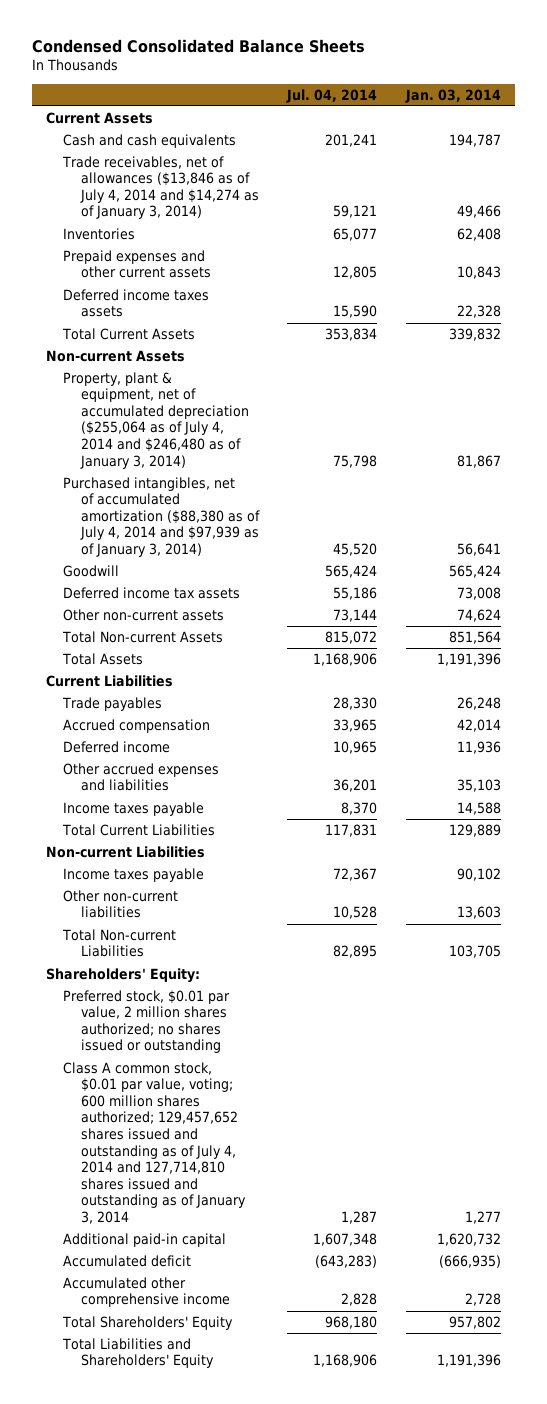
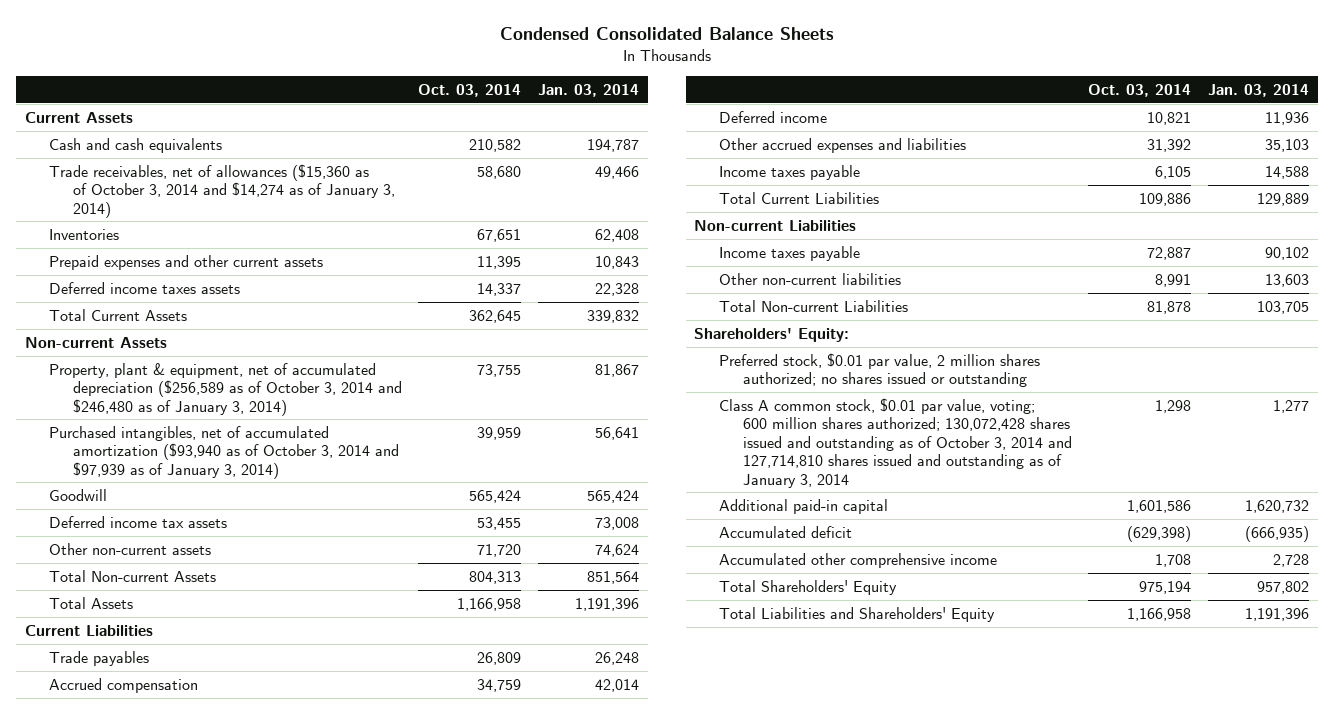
[286,88,378,103] Jul. 04, 2014 -> none
none -> [418,83,522,97] Oct. 03, 2014
[62,155,259,220] Trade receivables, net of allowances ($13,846 as of July 4, 2014 and $14,274 as of January 3, 2014) -> [48,163,395,218] Trade receivables, net of allowances ($15,360 as of October 3, 2014 and $14,274 as of January 3, 2014)
[63,371,249,469] Property, plant & equipment, net of accumulated depreciation ($255,064 as of July 4, 2014 and $246,480 as of January 3, 2014) -> [48,362,402,416] Property, plant & equipment, net of accumulated depreciation ($256,589 as of October 3, 2014 and $246,480 as of January 3, 2014)
[63,476,260,557] Purchased intangibles, net of accumulated amortization ($88,380 as of July 4, 2014 and $97,939 as of January 3, 2014) -> [48,425,399,479] Purchased intangibles, net of accumulated amortization ($93,940 as of October 3, 2014 and $97,939 as of January 3, 2014)
[63,1061,246,1224] Class A common stock, $0.01 par value, voting; 600 million shares authorized; 129,457,652 shares issued and outstanding as of July 4, 2014 and 127,714,810 shares issued and outstanding as of January 3, 2014 -> [718,397,1072,488] Class A common stock, $0.01 par value, voting; 600 million shares authorized; 130,072,428 shares issued and outstanding as of October 3, 2014 and 127,714,810 shares issued and outstanding as of January 3, 2014

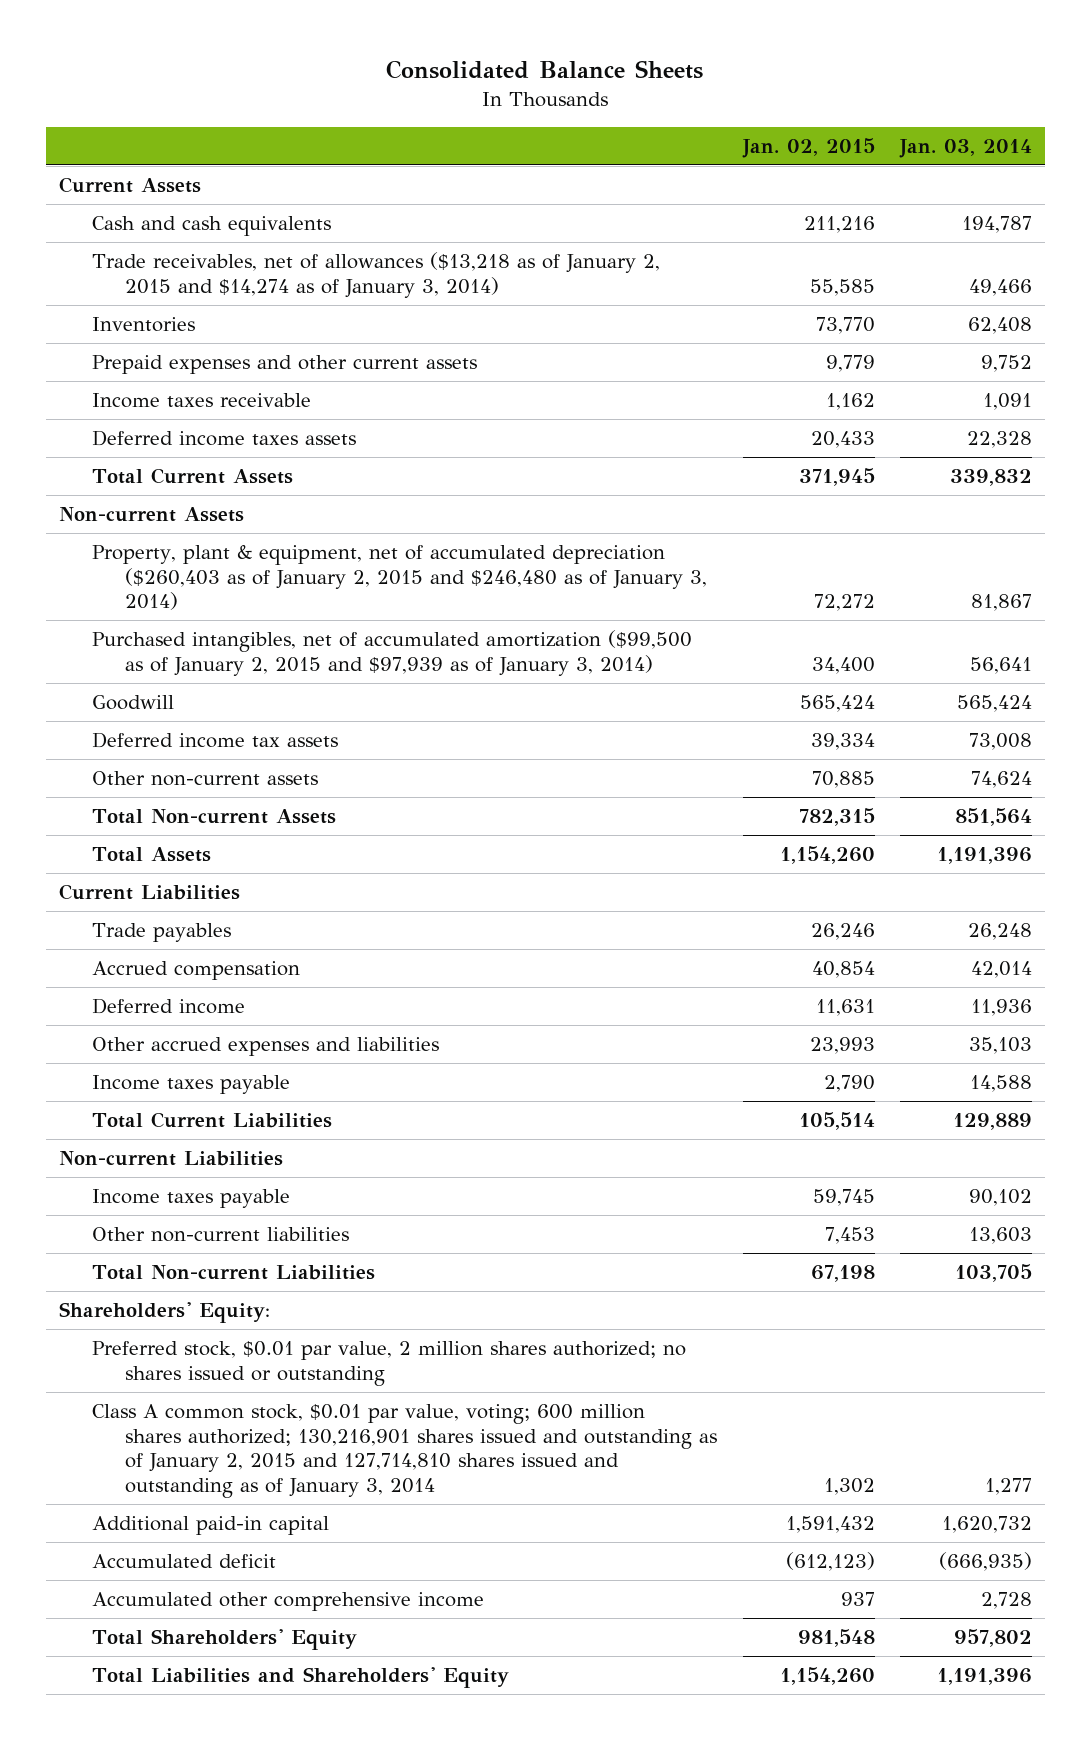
[499,27,834,41] Condensed Consolidated Balance Sheets -> [386,59,704,79] Consolidated Balance Sheets
[418,83,522,97] Oct. 03, 2014 -> none
none -> [741,137,875,158] Jan. 02, 2015
[48,163,395,218] Trade receivables, net of allowances ($15,360 as of October 3, 2014 and $14,274 as of January 3, 2014) -> [91,252,660,298] Trade receivables, net of allowances ($13,218 as of January 2, 2015 and $14,274 as of January 3, 2014)
[595,255,640,269] 10,843 -> [981,355,1033,373] 9,752
none -> [91,393,311,409] Income taxes receivable
[48,362,402,416] Property, plant & equipment, net of accumulated depreciation ($256,589 as of October 3, 2014 and $246,480 as of January 3, 2014) -> [91,544,707,611] Property, plant & equipment, net of accumulated depreciation ($260,403 as of January 2, 2015 and $246,480 as of January 3, 2014)
[48,425,399,479] Purchased intangibles, net of accumulated amortization ($93,940 as of October 3, 2014 and $97,939 as of January 3, 2014) -> [91,630,692,676] Purchased intangibles, net of accumulated amortization ($99,500 as of January 2, 2015 and $97,939 as of January 3, 2014)
[718,397,1072,488] Class A common stock, $0.01 par value, voting; 600 million shares authorized; 130,072,428 shares issued and outstanding as of October 3, 2014 and 127,714,810 shares issued and outstanding as of January 3, 2014 -> [91,1404,717,1499] Class A common stock, $0.01 par value, voting; 600 million shares authorized; 130,216,901 shares issued and outstanding as of January 2, 2015 and 127,714,810 shares issued and outstanding as of January 3, 2014

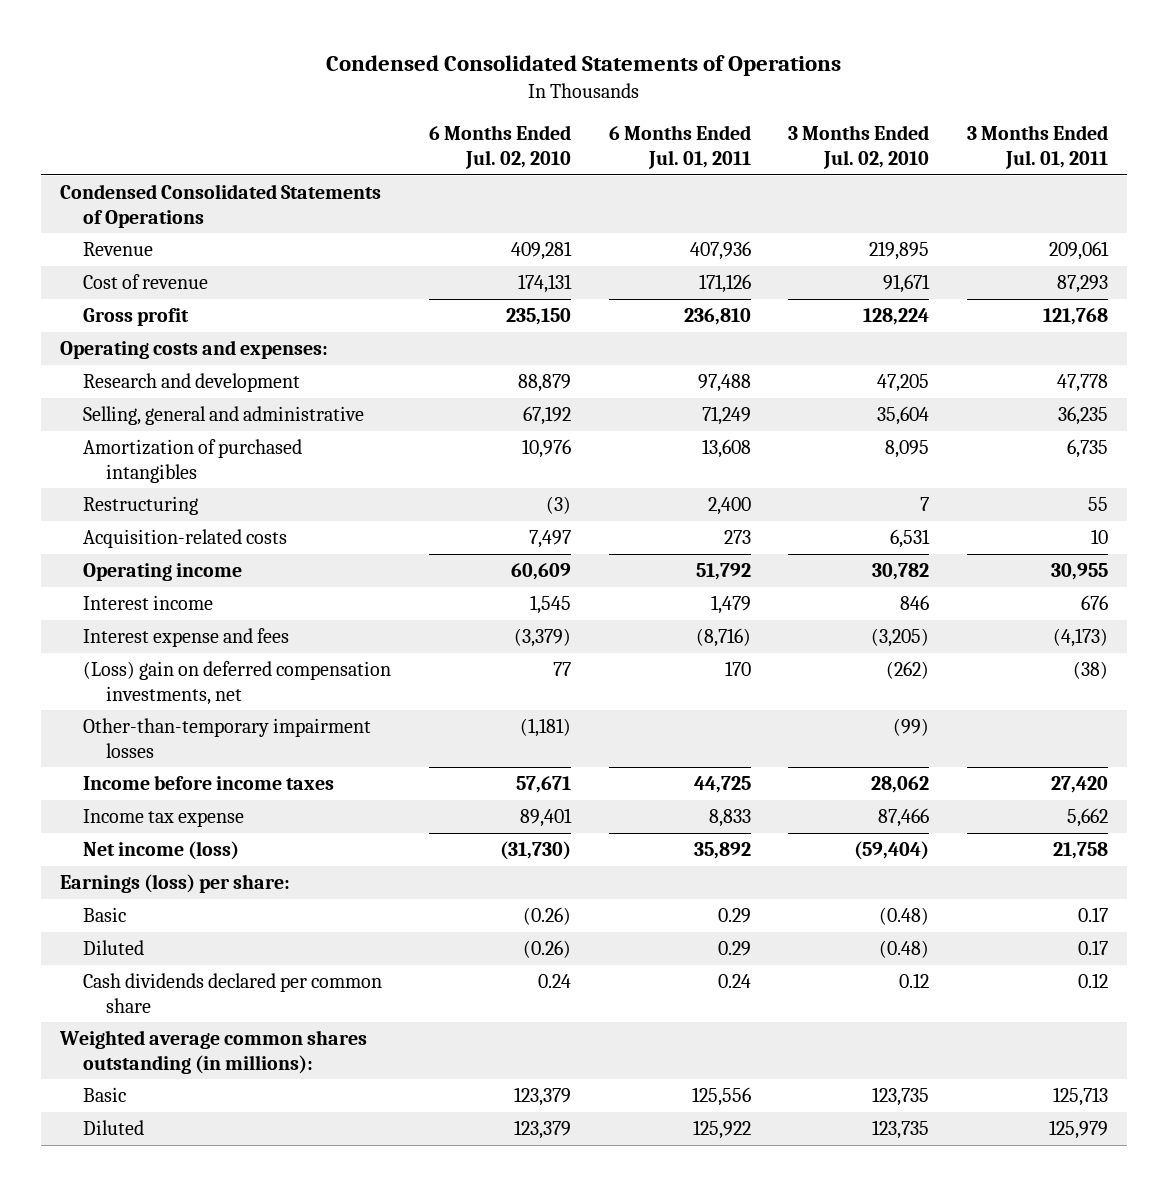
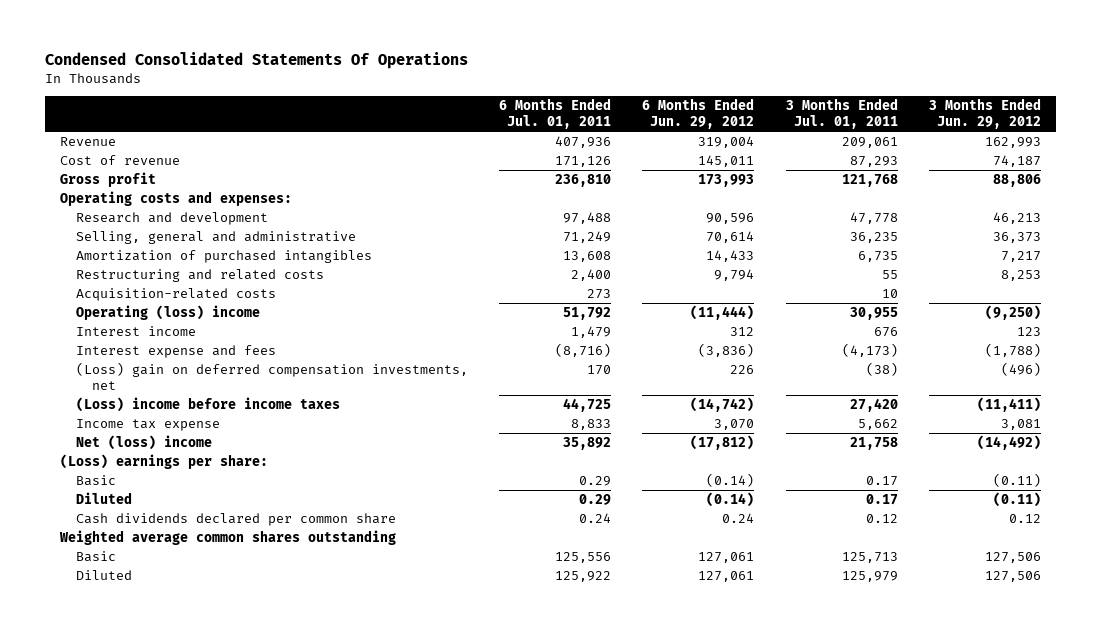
[326,55,842,77] Condensed Consolidated Statements of Operations -> [44,51,468,69] Condensed Consolidated Statements Of Operations
[428,125,571,169] 6 Months Ended Jul. 02, 2010 -> none
[788,125,930,169] 3 Months Ended Jul. 02, 2010 -> none
none -> [642,98,755,129] 6 Months Ended Jun. 29, 2012
none -> [928,98,1041,129] 3 Months Ended Jun. 29, 2012
[60,183,382,228] Condensed Consolidated Statements of Operations -> none
[83,495,199,515] Restructuring -> [76,269,325,283] Restructuring and related costs
[83,562,243,581] Operating income -> [76,305,261,321] Operating (loss) income
[83,717,372,758] Other-than-temporary impairment losses -> none
[83,774,335,790] Income before income taxes -> [76,397,341,413] (Loss) income before income taxes
[83,840,240,860] Net income (loss) -> [76,435,213,451] Net (loss) income
[60,873,291,893] Earnings (loss) per share: -> [60,454,269,470] (Loss) earnings per share:
[59,1029,368,1074] Weighted average common shares outstanding (in millions): -> [59,530,397,546] Weighted average common shares outstanding

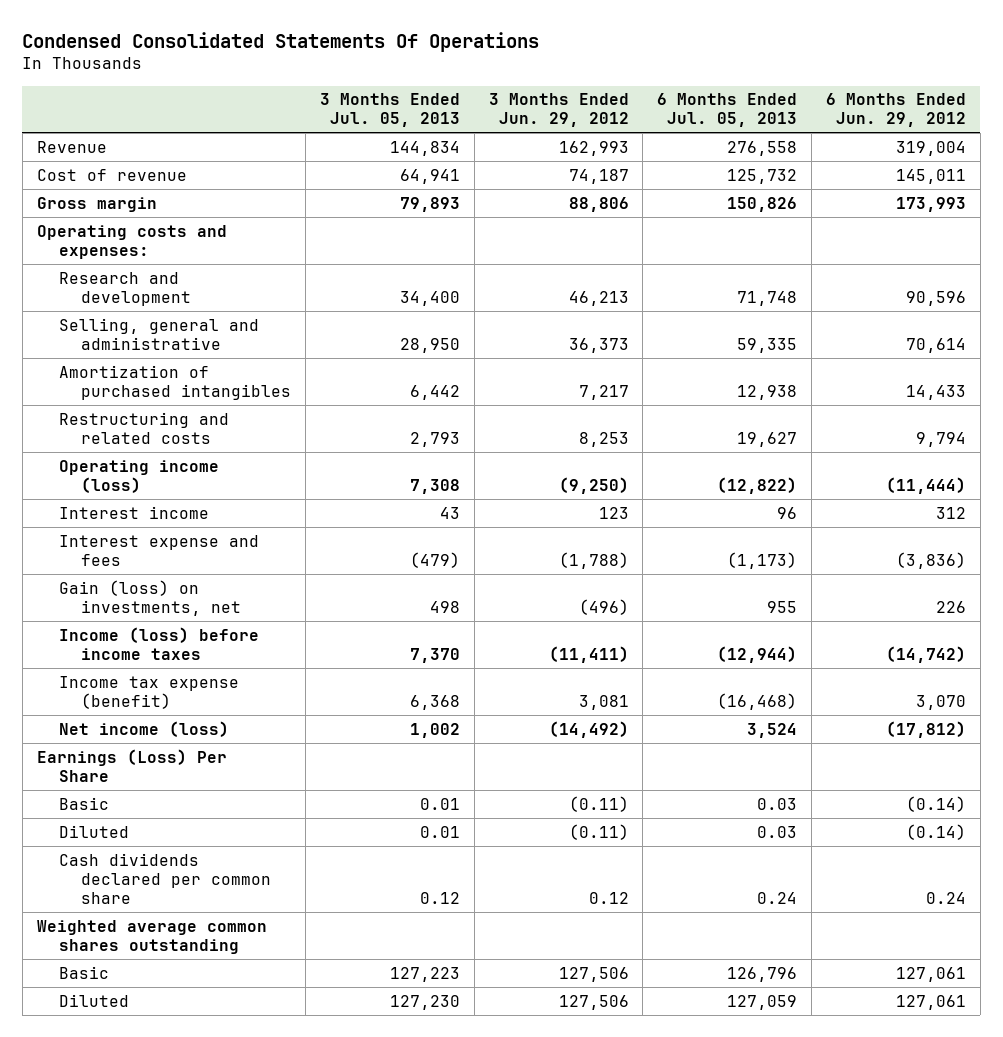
[499,98,612,129] 6 Months Ended Jul. 01, 2011 -> none
[785,98,898,129] 3 Months Ended Jul. 01, 2011 -> none
none -> [320,93,461,128] 3 Months Ended Jul. 05, 2013
none -> [657,93,798,128] 6 Months Ended Jul. 05, 2013
[60,172,157,188] Gross profit -> [36,196,157,212] Gross margin
[76,288,277,302] Acquisition-related costs -> none
[76,305,261,321] Operating (loss) income -> [59,459,220,493] Operating income (loss)
[76,362,469,391] (Loss) gain on deferred compensation investments, net -> [59,579,242,616] Gain (loss) on investments, net
[76,397,341,413] (Loss) income before income taxes -> [59,626,260,660] Income (loss) before income taxes
[76,419,221,432] Income tax expense -> [59,675,240,709] Income tax expense (benefit)
[76,435,213,451] Net (loss) income -> [59,720,230,737] Net income (loss)
[60,454,269,470] (Loss) earnings per share: -> [36,748,227,782] Earnings (Loss) Per Share

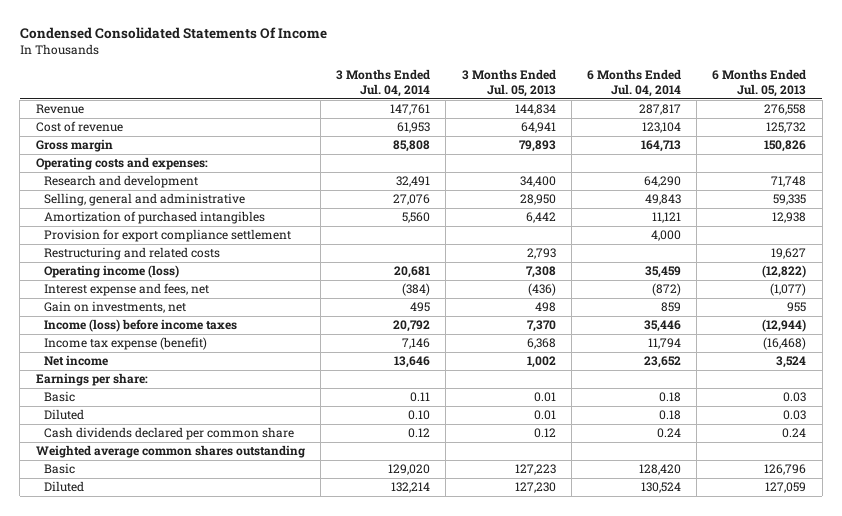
[22,31,540,52] Condensed Consolidated Statements Of Operations -> [19,27,327,40] Condensed Consolidated Statements Of Income
[488,93,629,128] 3 Months Ended Jun. 29, 2012 -> none
[825,93,966,128] 6 Months Ended Jun. 29, 2012 -> none
none -> [336,69,431,97] 3 Months Ended Jul. 04, 2014
none -> [586,69,681,97] 6 Months Ended Jul. 04, 2014
none -> [43,229,291,243] Provision for export compliance settlement
[59,505,210,519] Interest income -> none
[59,534,260,566] Interest expense and fees -> [43,283,209,297] Interest expense and fees, net
[410,551,461,568] (479) -> [527,283,556,297] (436)
[727,551,798,569] (1,173) -> [770,283,807,297] (1,077)
[59,579,242,616] Gain (loss) on investments, net -> [43,301,186,314] Gain on investments, net
[59,720,230,737] Net income (loss) -> [43,355,108,367] Net income
[36,748,227,782] Earnings (Loss) Per Share -> [35,373,148,387] Earnings per share:

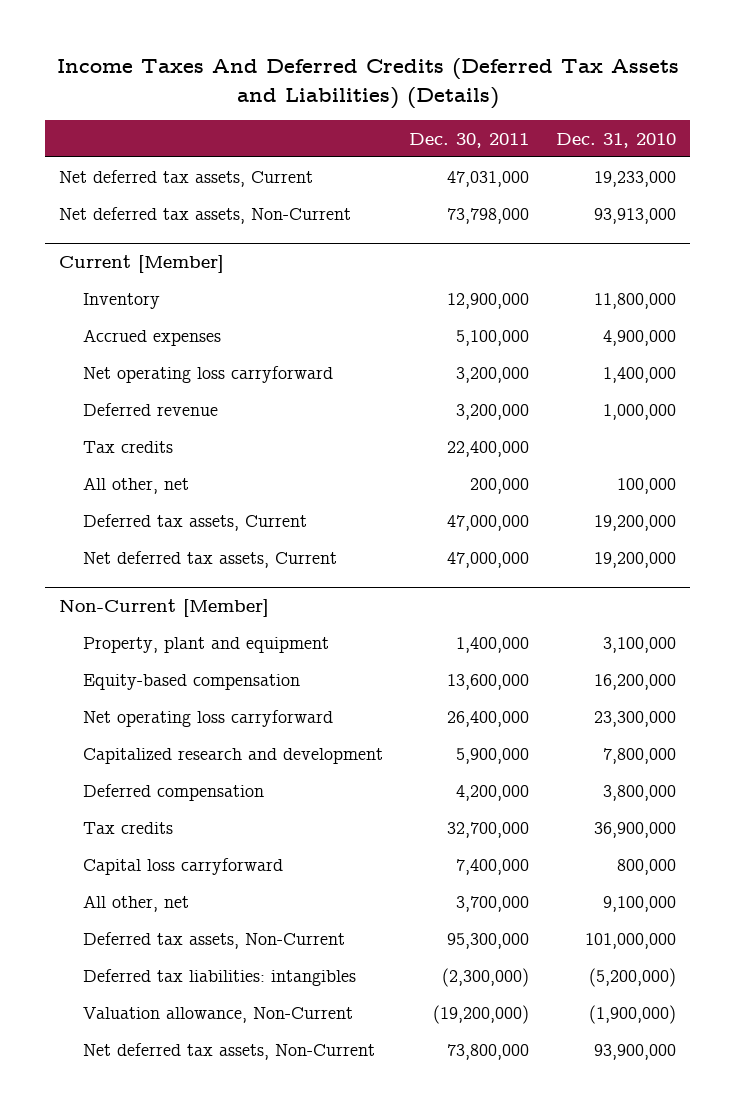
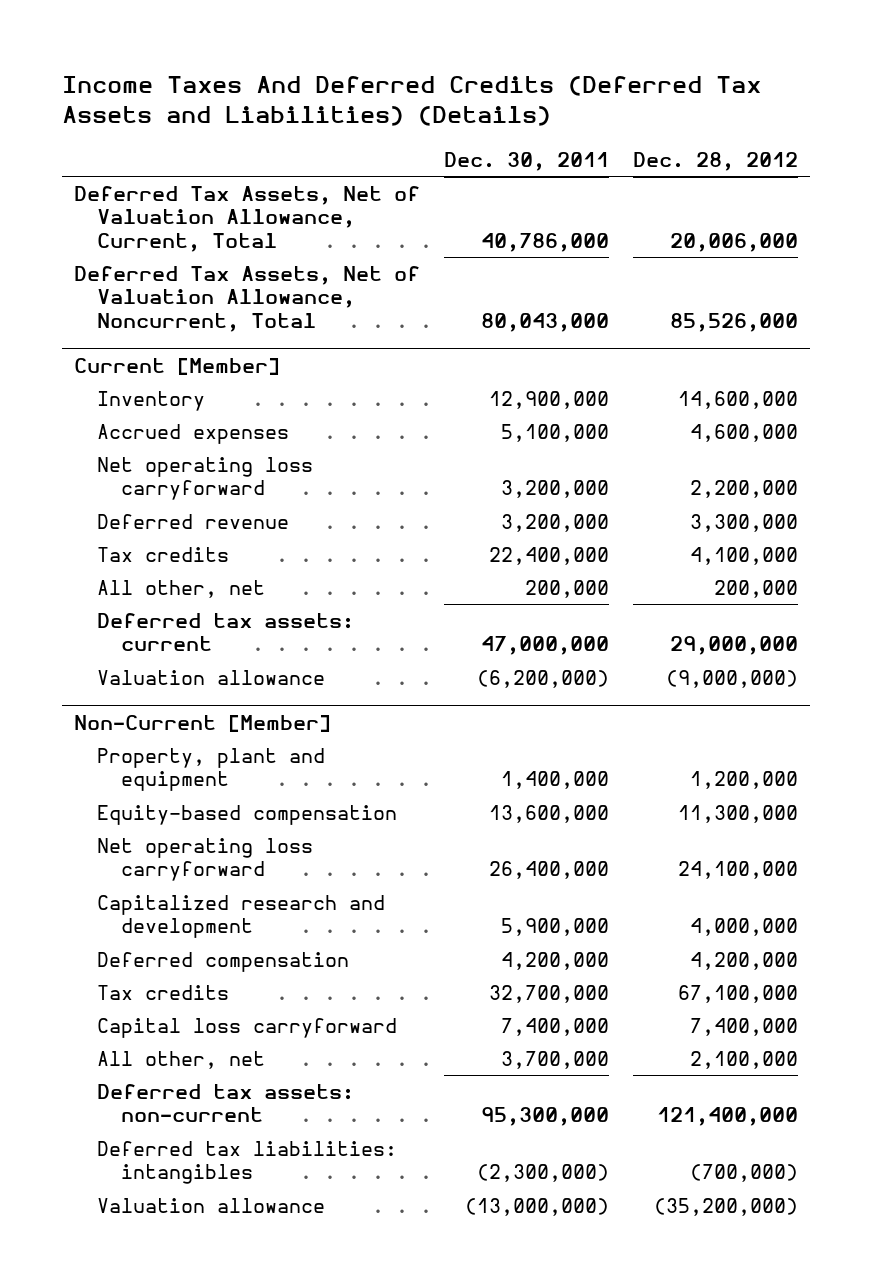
[556,132,677,148] Dec. 31, 2010 -> none
none -> [632,152,798,172] Dec. 28, 2012
[58,169,313,187] Net deferred tax assets, Current -> [74,186,421,252] Deferred Tax Assets, Net of Valuation Allowance, Current, Total
[447,170,530,187] 47,031,000 -> [481,232,610,252] 40,786,000
[58,206,351,224] Net deferred tax assets, Non-Current -> [74,266,421,332] Deferred Tax Assets, Net of Valuation Allowance, Noncurrent, Total
[447,207,530,224] 73,798,000 -> [481,312,610,332] 80,043,000
[82,550,337,568] Net deferred tax assets, Current -> none
[82,513,307,531] Deferred tax assets, Current -> [97,613,355,652] Deferred tax assets: current
none -> [97,670,326,686] Valuation allowance
[82,931,345,949] Deferred tax assets, Non-Current -> [97,1084,355,1123] Deferred tax assets: non-current
[82,1042,375,1060] Net deferred tax assets, Non-Current -> none
[82,1006,353,1023] Valuation allowance, Non-Current -> [97,1198,326,1214] Valuation allowance
[433,1004,530,1024] (19,200,000) -> [465,1198,610,1217] (13,000,000)

